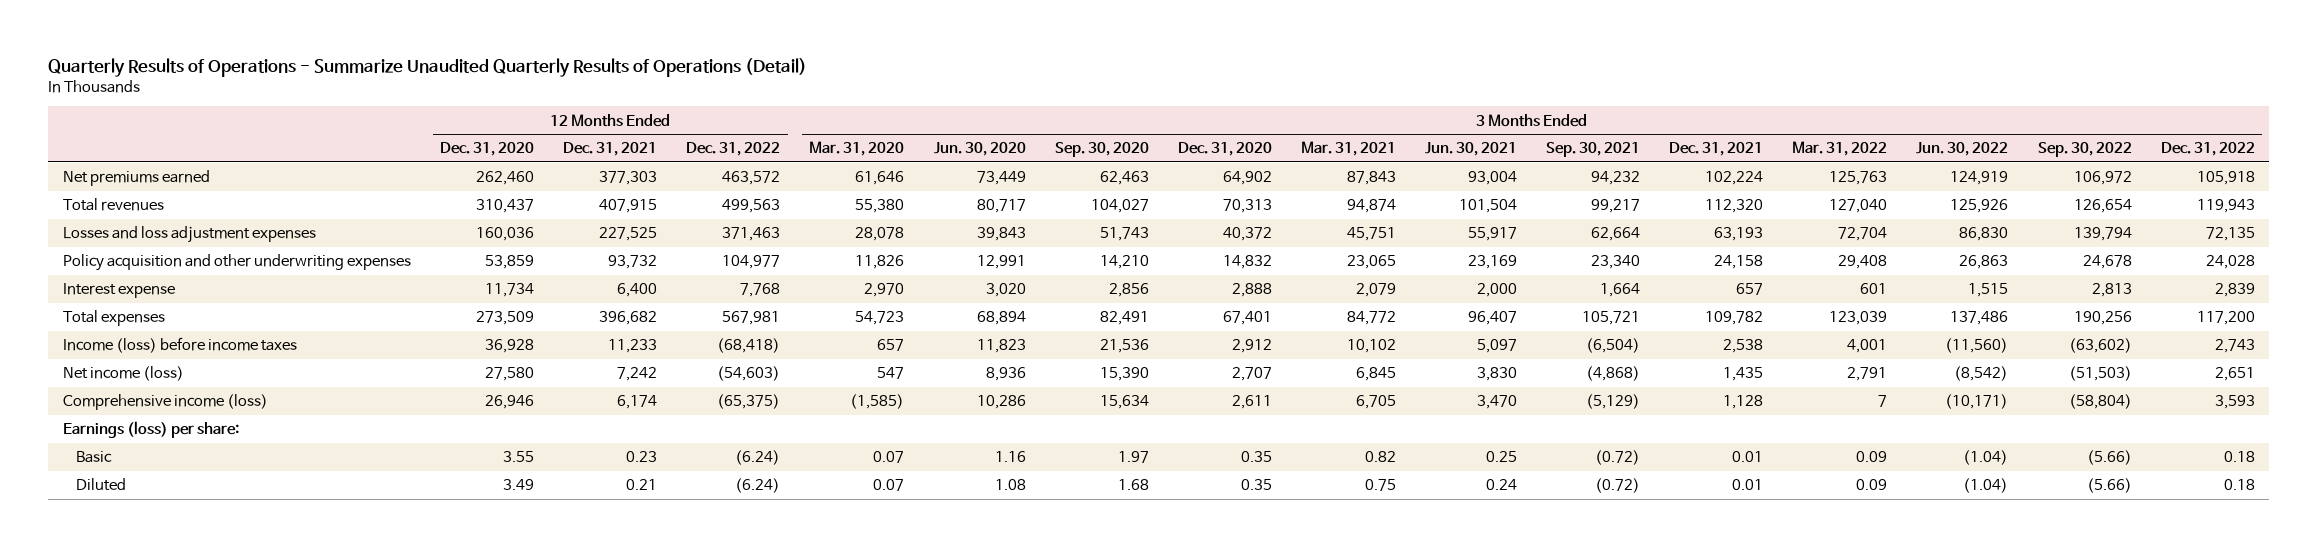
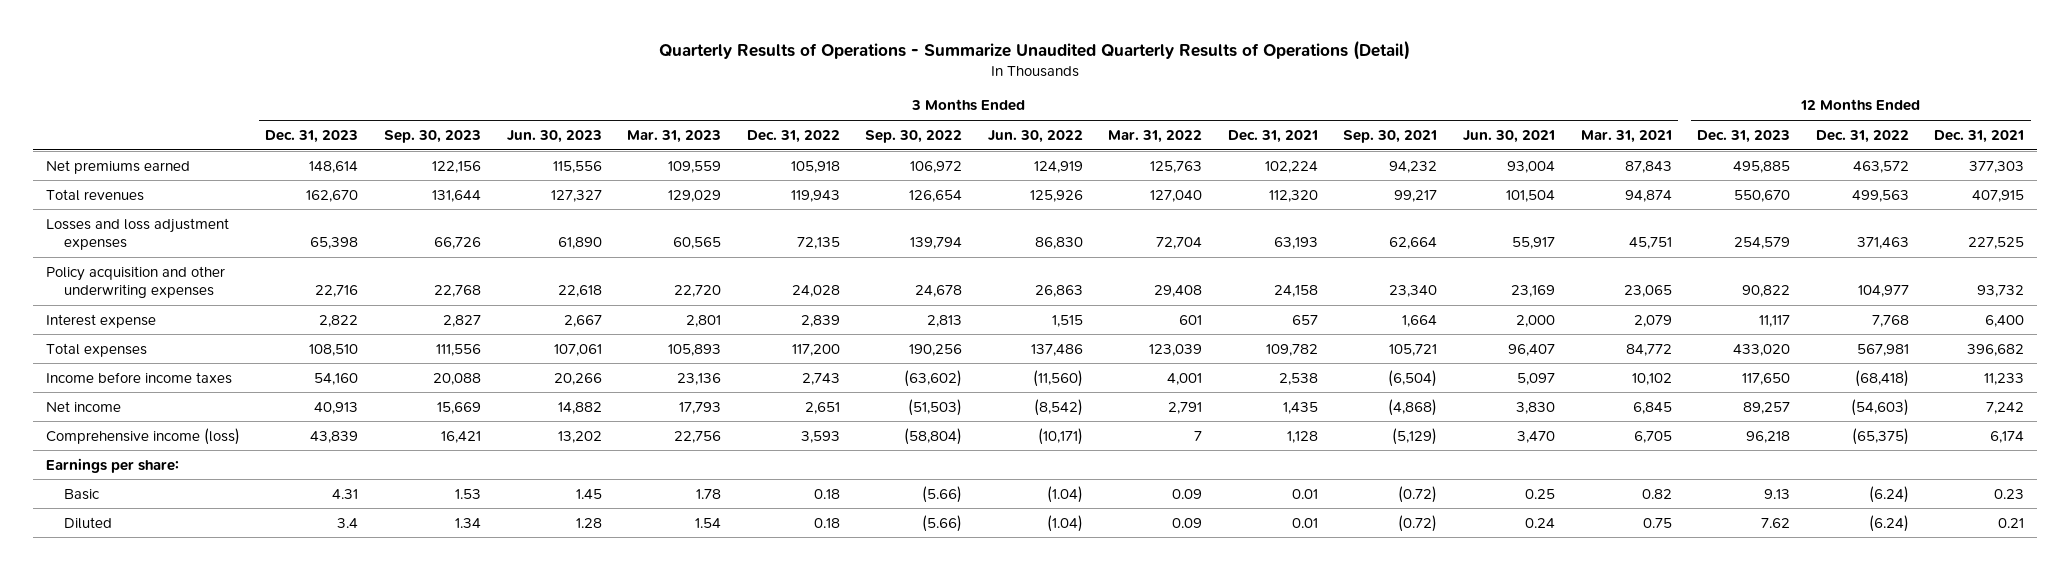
[440,142,535,157] Dec. 31, 2020 -> none
[809,141,905,157] Mar. 31, 2020 -> none
[933,142,1026,157] Jun. 30, 2020 -> none
[1054,142,1149,158] Sep. 30, 2020 -> none
[1177,142,1272,157] Dec. 31, 2020 -> none
none -> [265,129,359,143] Dec. 31, 2023
none -> [384,129,482,143] Sep. 30, 2023
none -> [506,129,602,143] Jun. 30, 2023
none -> [627,129,722,143] Mar. 31, 2023
none -> [1697,129,1791,143] Dec. 31, 2023
[63,337,298,354] Income (loss) before income taxes -> [45,371,232,384] Income before income taxes
[63,366,185,382] Net income (loss) -> [45,400,121,412] Net income
[63,421,240,439] Earnings (loss) per share: -> [45,457,179,473] Earnings per share:

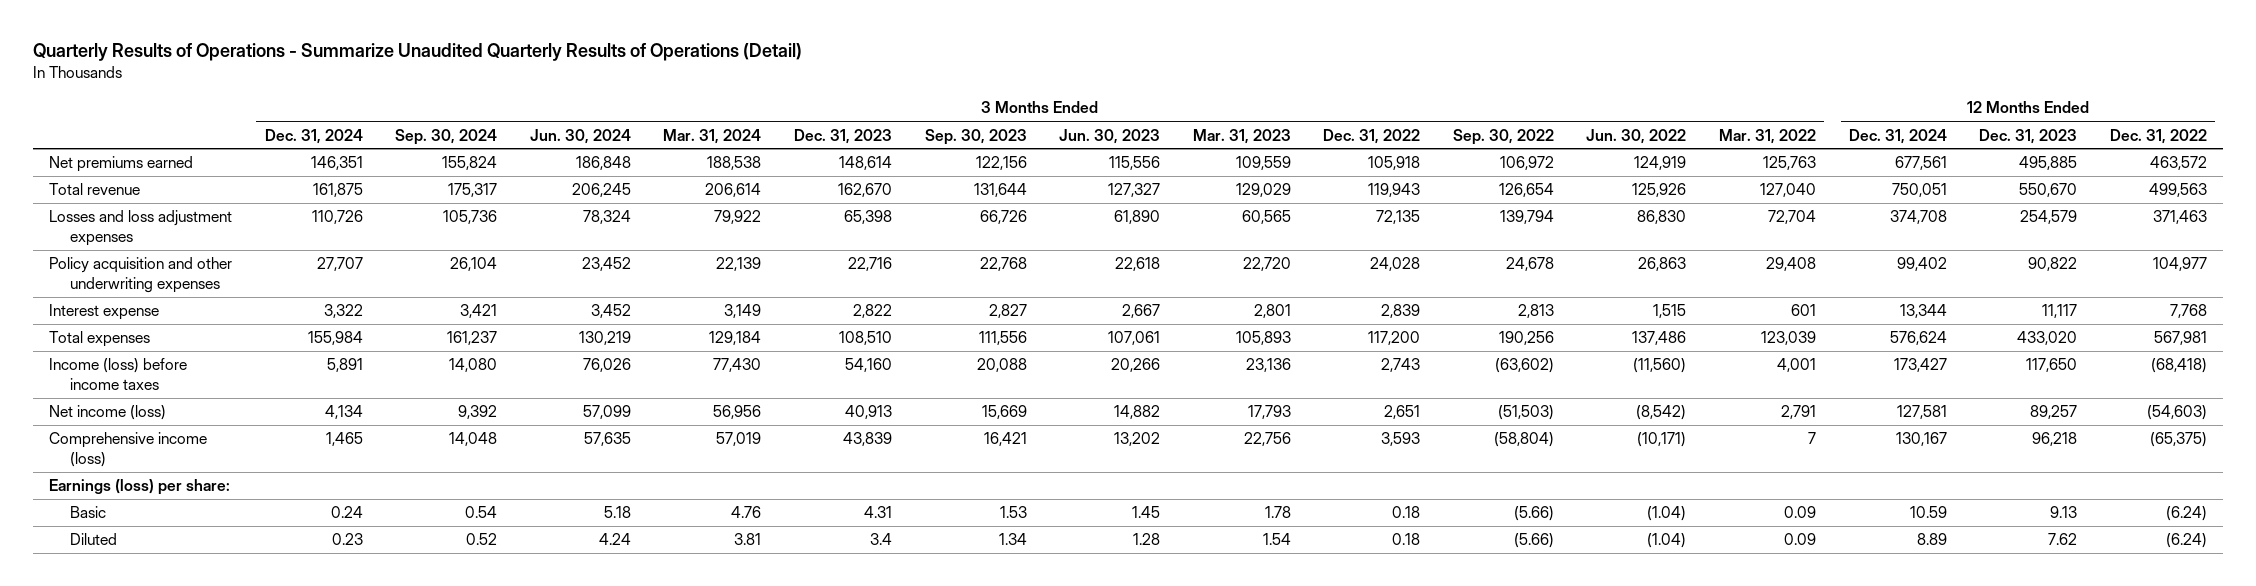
[1227,129,1318,143] Dec. 31, 2021 -> none
[1343,129,1438,143] Sep. 30, 2021 -> none
[1462,129,1555,143] Jun. 30, 2021 -> none
[1580,129,1672,143] Mar. 31, 2021 -> none
[1934,129,2025,143] Dec. 31, 2021 -> none
none -> [264,128,363,144] Dec. 31, 2024
none -> [395,128,498,145] Sep. 30, 2024
none -> [529,128,631,144] Jun. 30, 2024
none -> [663,128,762,144] Mar. 31, 2024
none -> [1848,128,1947,144] Dec. 31, 2024
[45,188,144,201] Total revenues -> [49,183,141,196] Total revenue
[45,371,232,384] Income before income taxes -> [49,358,188,391] Income (loss) before income taxes
[45,400,121,412] Net income -> [49,405,167,421] Net income (loss)
[45,457,179,473] Earnings per share: -> [49,479,231,496] Earnings (loss) per share:

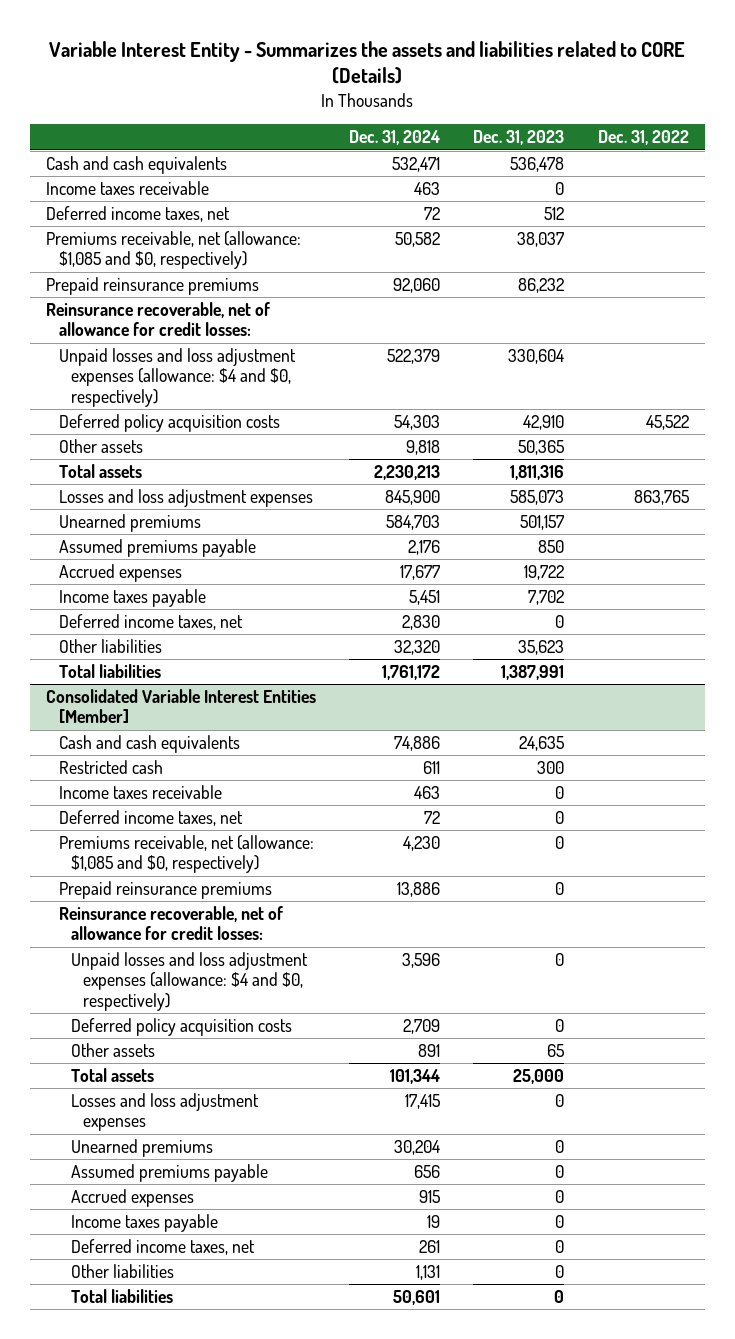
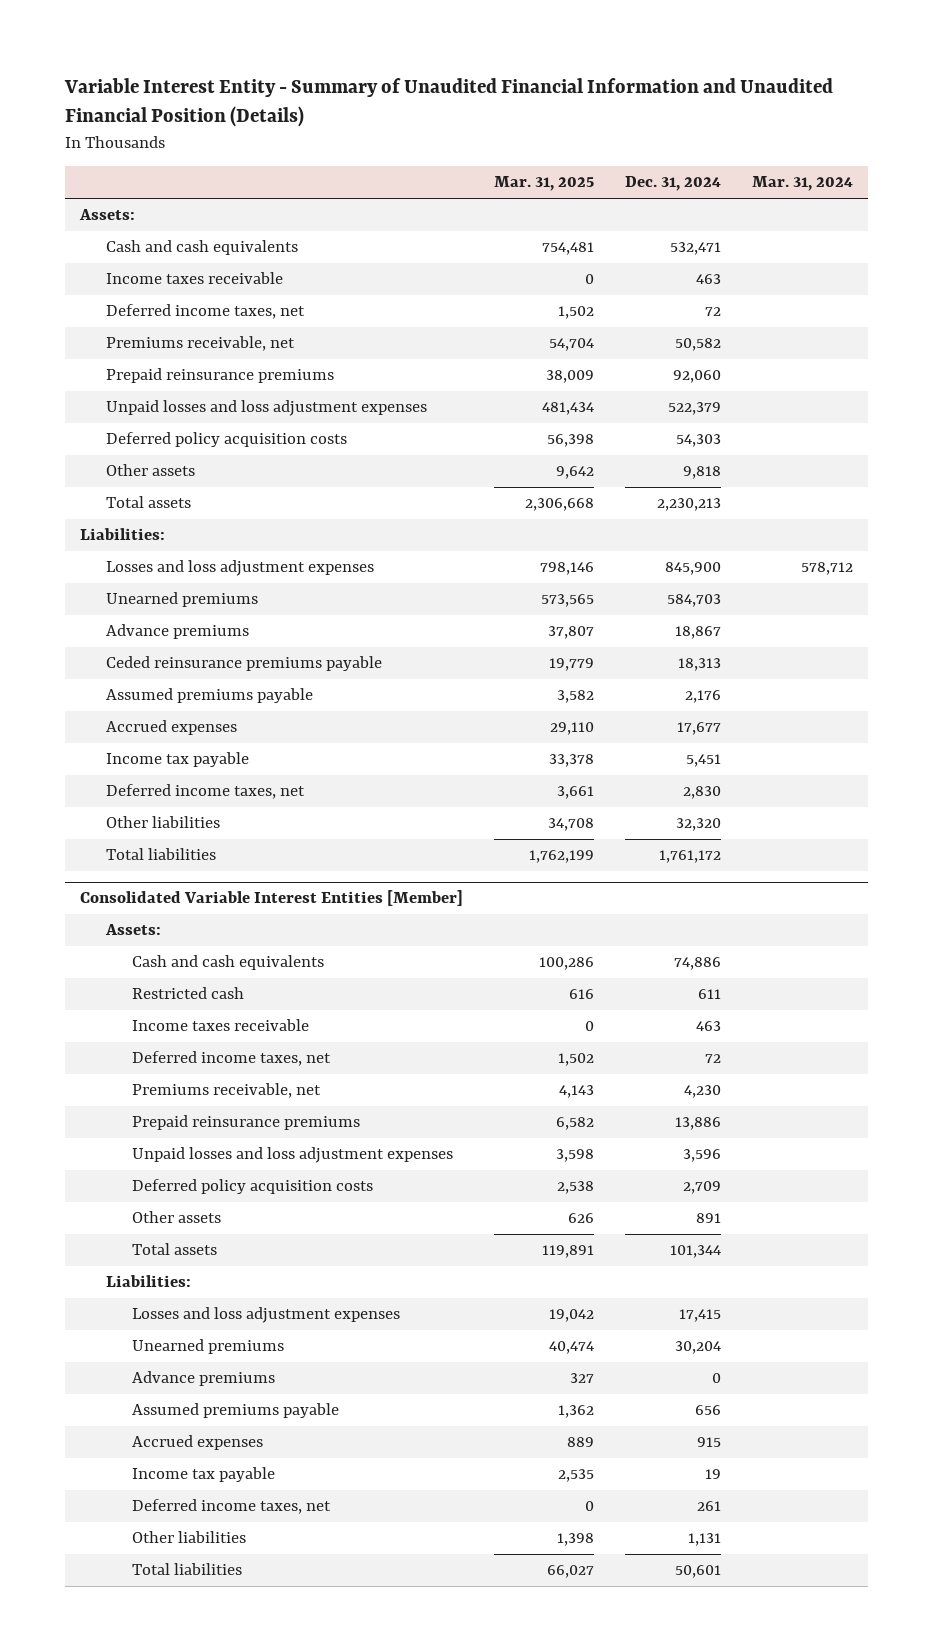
[49,40,686,85] Variable Interest Entity - Summarizes the assets and liabilities related to CORE (Details) -> [63,78,833,128] Variable Interest Entity - Summary of Unaudited Financial Information and Unaudited Financial Position (Details)
[473,130,565,146] Dec. 31, 2023 -> none
[597,130,689,146] Dec. 31, 2022 -> none
none -> [493,176,594,192] Mar. 31, 2025
none -> [751,176,853,192] Mar. 31, 2024
none -> [78,209,135,221] Assets:
[46,231,302,270] Premiums receivable, net (allowance: $1,085 and $0, respectively) -> [106,336,296,352] Premiums receivable, net
[46,302,271,337] Reinsurance recoverable, net of allowance for credit losses: -> none
[58,348,296,407] Unpaid losses and loss adjustment expenses (allowance: $4 and $0, respectively) -> [106,400,428,417] Unpaid losses and loss adjustment expenses
none -> [79,528,165,541] Liabilities:
none -> [106,624,250,640] Advance premiums
none -> [106,656,383,672] Ceded reinsurance premiums payable
[58,589,206,608] Income taxes payable -> [106,752,250,768] Income tax payable
none -> [105,924,162,936] Assets:
[58,835,314,874] Premiums receivable, net (allowance: $1,085 and $0, respectively) -> [132,1083,322,1099] Premiums receivable, net
[58,906,283,941] Reinsurance recoverable, net of allowance for credit losses: -> none
[70,952,308,1011] Unpaid losses and loss adjustment expenses (allowance: $4 and $0, respectively) -> [132,1147,454,1164] Unpaid losses and loss adjustment expenses
none -> [106,1275,192,1288] Liabilities:
none -> [132,1371,276,1387] Advance premiums
[70,1214,218,1233] Income taxes payable -> [132,1467,276,1483] Income tax payable

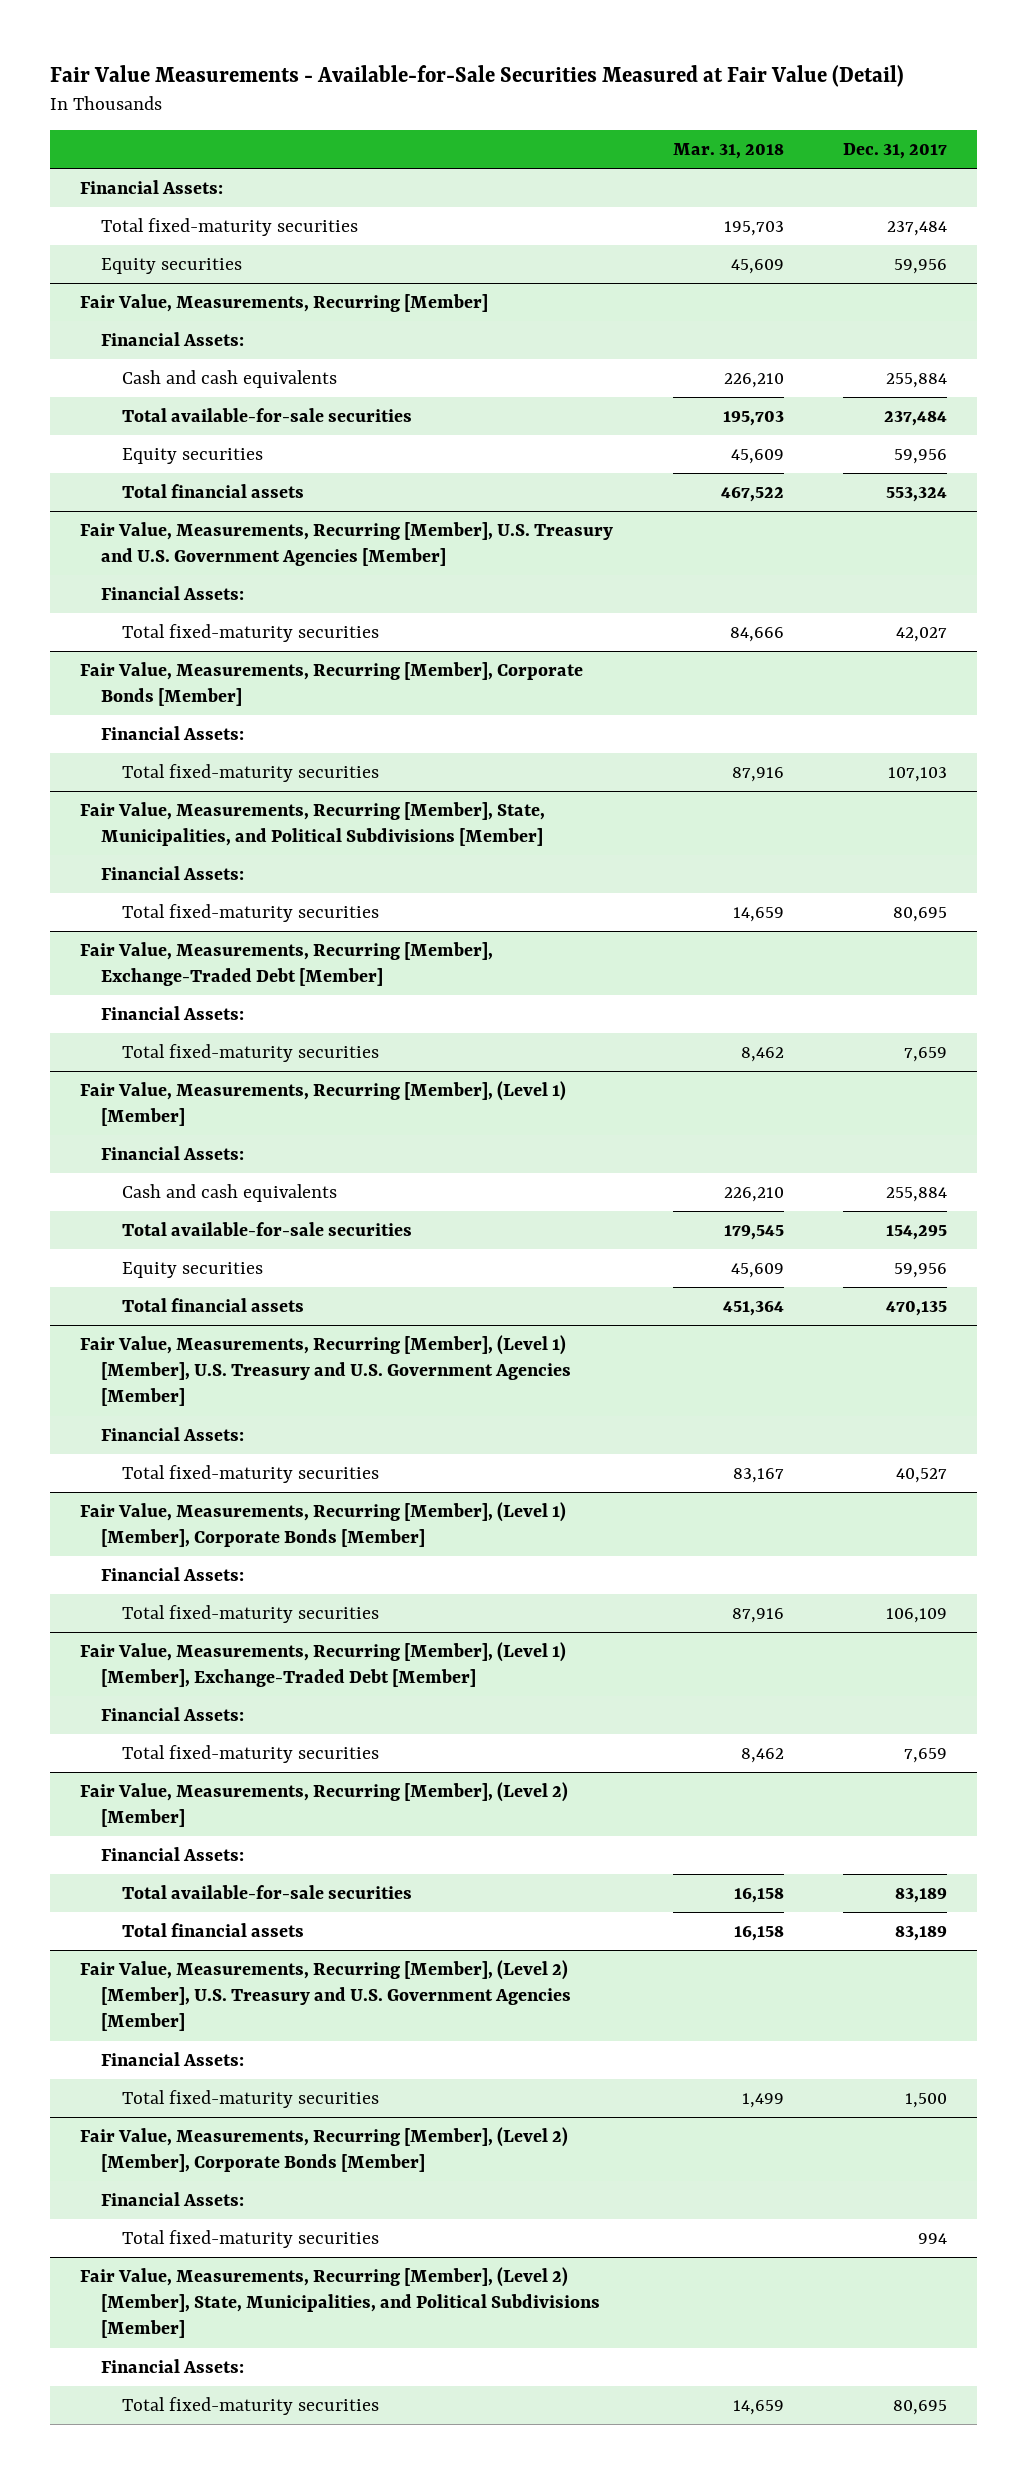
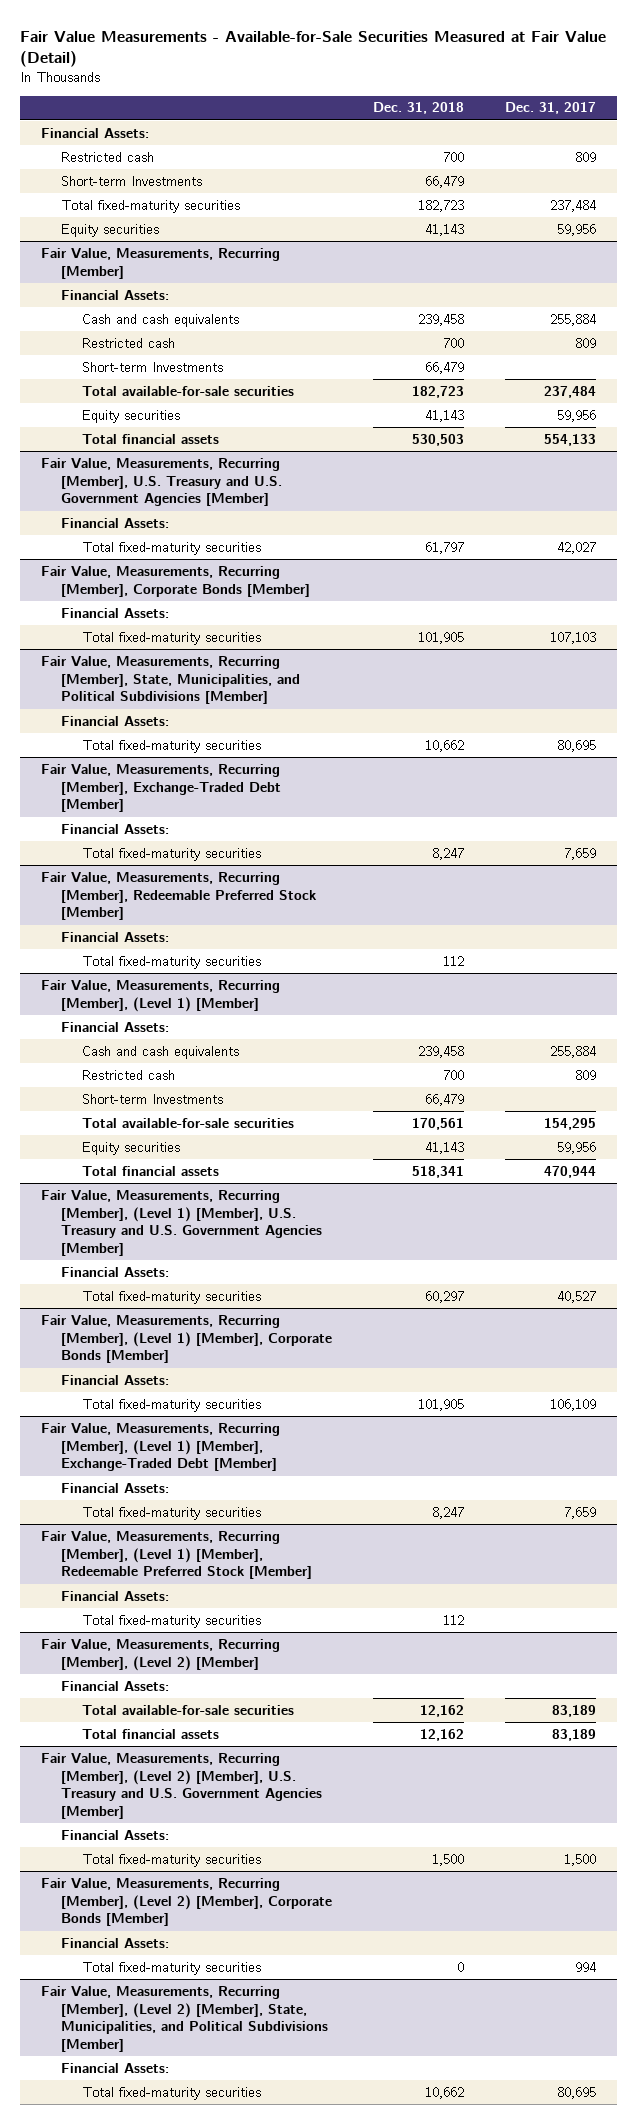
[672,143,784,160] Mar. 31, 2018 -> none
none -> [373,102,465,115] Dec. 31, 2018
none -> [61,151,155,162] Restricted cash
none -> [61,175,203,186] Short-term Investments
none -> [82,337,176,348] Restricted cash
none -> [82,361,224,372] Short-term Investments
[886,486,948,502] 553,324 -> [544,433,597,446] 554,133
none -> [40,871,318,921] Fair Value, Measurements, Recurring [Member], Redeemable Preferred Stock [Member]
none -> [61,931,170,942] Financial Assets:
none -> [82,955,262,969] Total fixed-maturity securities
none -> [82,1069,176,1080] Restricted cash
none -> [82,1093,224,1104] Short-term Investments
[886,1300,948,1316] 470,135 -> [544,1165,597,1178] 470,944
none -> [40,1530,313,1580] Fair Value, Measurements, Recurring [Member], (Level 1) [Member], Redeemable Preferred Stock [Member]
none -> [61,1590,170,1601] Financial Assets:
none -> [82,1614,262,1628] Total fixed-maturity securities

